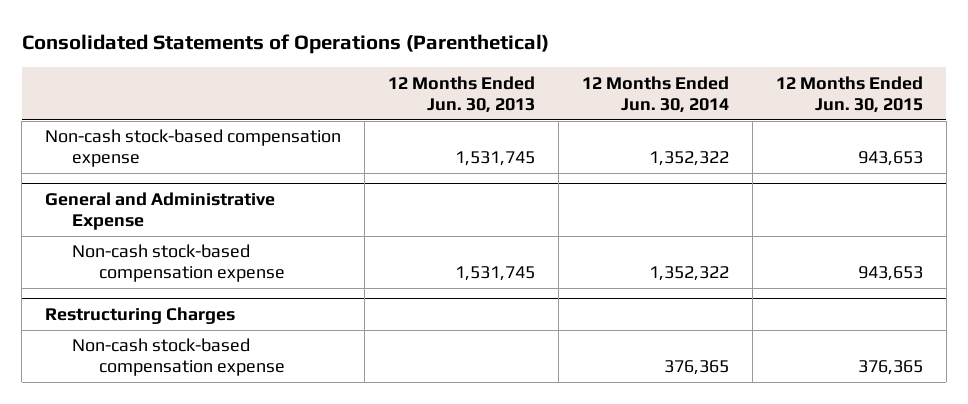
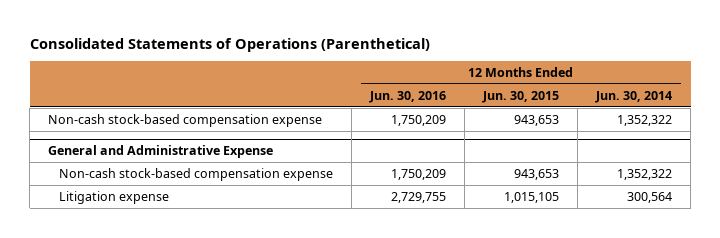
[388,75,536,113] 12 Months Ended Jun. 30, 2013 -> none
none -> [369,90,447,103] Jun. 30, 2016
[45,306,236,324] Restructuring Charges -> none
[72,338,285,377] Non-cash stock-based compensation expense -> none
none -> [59,190,170,204] Litigation expense

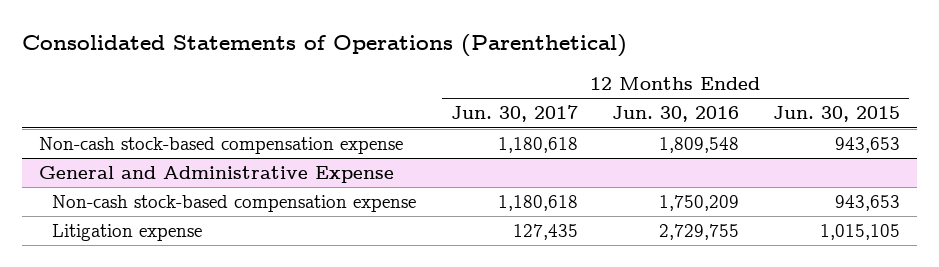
[595,90,673,103] Jun. 30, 2014 -> none
none -> [450,105,578,123] Jun. 30, 2017
[391,114,447,126] 1,750,209 -> [658,137,739,154] 1,809,548

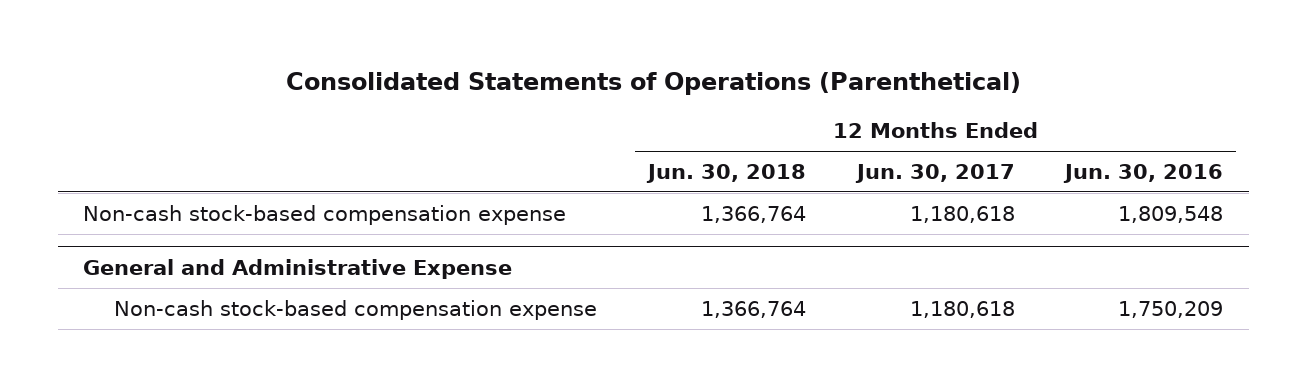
[773,106,901,123] Jun. 30, 2015 -> none
none -> [646,164,807,184] Jun. 30, 2018
[52,224,203,242] Litigation expense -> none

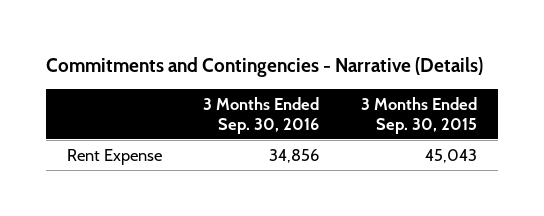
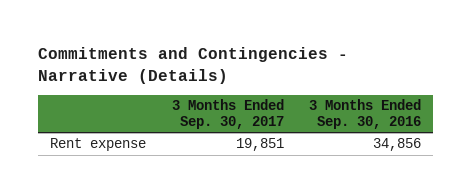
[360,96,477,134] 3 Months Ended Sep. 30, 2015 -> none
none -> [171,99,284,130] 3 Months Ended Sep. 30, 2017
[66,148,162,165] Rent Expense -> [50,138,147,152] Rent expense

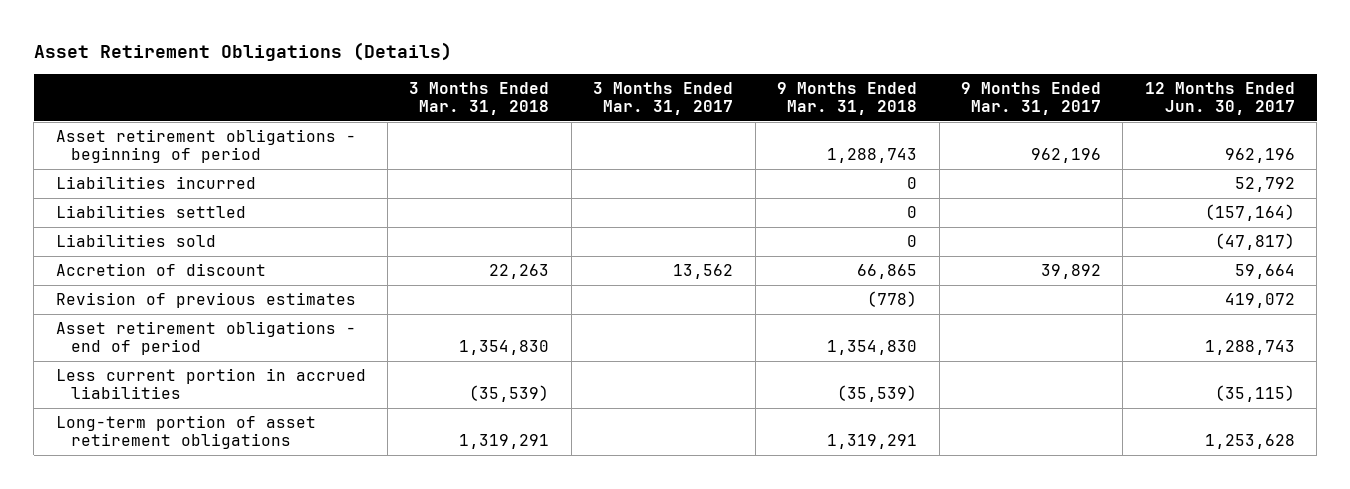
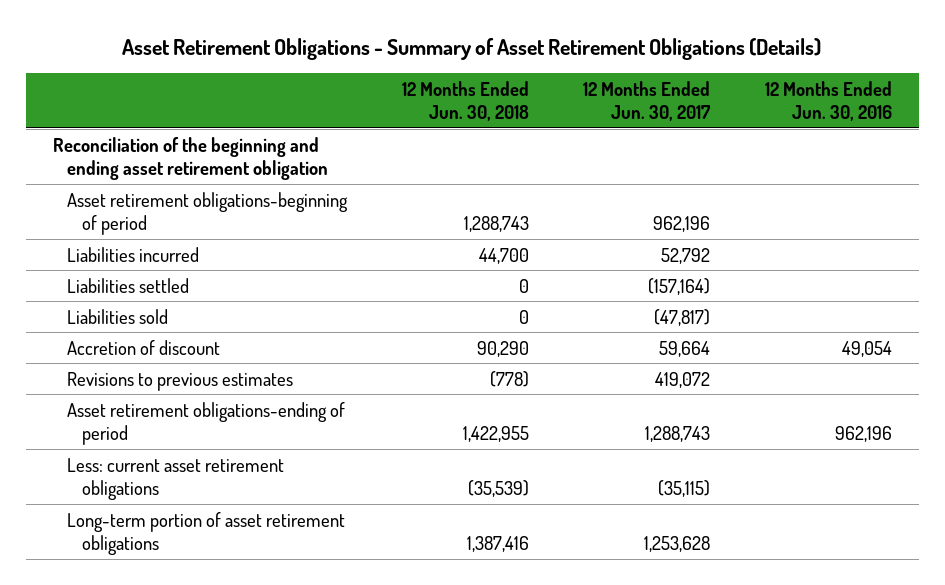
[33,42,452,62] Asset Retirement Obligations (Details) -> [122,37,822,60] Asset Retirement Obligations - Summary of Asset Retirement Obligations (Details)
[409,81,550,116] 3 Months Ended Mar. 31, 2018 -> none
[593,81,734,116] 3 Months Ended Mar. 31, 2017 -> none
[777,81,918,116] 9 Months Ended Mar. 31, 2018 -> none
[960,81,1101,116] 9 Months Ended Mar. 31, 2017 -> none
none -> [401,80,529,121] 12 Months Ended Jun. 30, 2018
none -> [764,80,892,121] 12 Months Ended Jun. 30, 2016
none -> [52,136,329,180] Reconciliation of the beginning and ending asset retirement obligation
[55,129,356,164] Asset retirement obligations - beginning of period -> [67,191,349,235] Asset retirement obligations-beginning of period
[55,292,356,309] Revision of previous estimates -> [67,371,294,391] Revisions to previous estimates
[55,321,356,356] Asset retirement obligations - end of period -> [67,401,346,445] Asset retirement obligations-ending of period
[55,368,366,400] Less current portion in accrued liabilities -> [67,457,285,500] Less: current asset retirement obligations

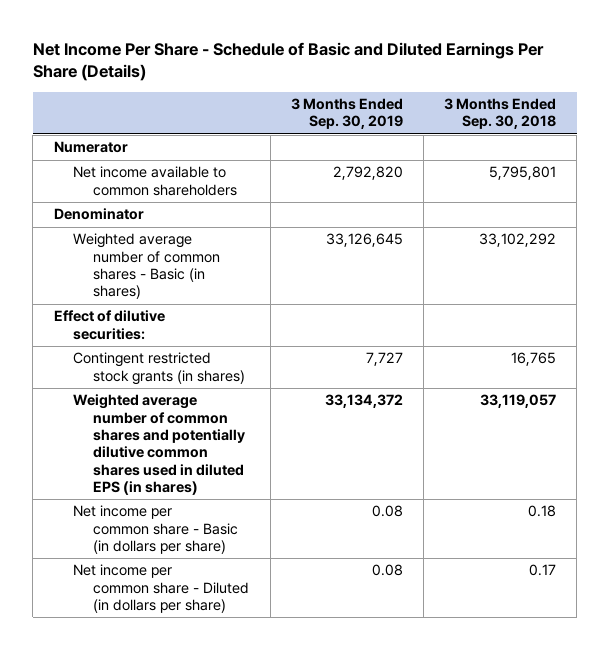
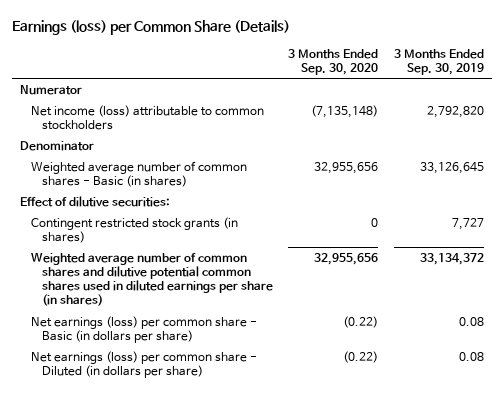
[32,42,544,82] Net Income Per Share - Schedule of Basic and Diluted Earnings Per Share (Details) -> [12,20,291,36] Earnings (loss) per Common Share (Details)
[444,98,557,130] 3 Months Ended Sep. 30, 2018 -> none
none -> [288,49,379,76] 3 Months Ended Sep. 30, 2020
[73,166,238,196] Net income available to common shareholders -> [30,104,264,131] Net income (loss) attributable to common stockholders
[73,394,246,496] Weighted average number of common shares and potentially dilutive common shares used in diluted EPS (in shares) -> [30,252,273,307] Weighted average number of common shares and dilutive potential common shares used in diluted earnings per share (in shares)
[73,505,239,555] Net income per common share - Basic (in dollars per share) -> [30,315,257,344] Net earnings (loss) per common share - Basic (in dollars per share)
[73,564,250,614] Net income per common share - Diluted (in dollars per share) -> [30,350,257,379] Net earnings (loss) per common share - Diluted (in dollars per share)

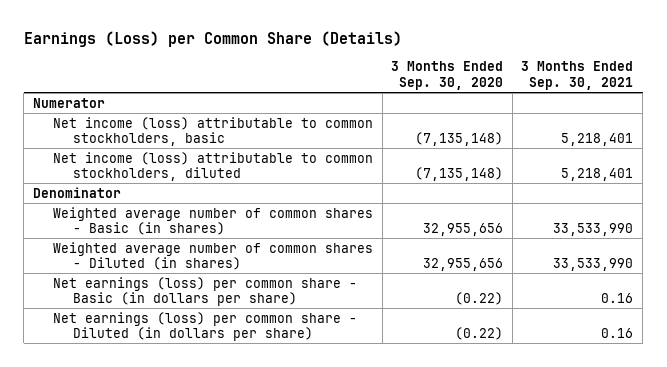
[12,20,291,36] Earnings (loss) per Common Share (Details) -> [23,30,402,47] Earnings (Loss) per Common Share (Details)
[394,49,485,76] 3 Months Ended Sep. 30, 2019 -> none
none -> [521,61,634,90] 3 Months Ended Sep. 30, 2021
[30,104,264,131] Net income (loss) attributable to common stockholders -> [53,116,374,147] Net income (loss) attributable to common stockholders, basic
none -> [53,151,374,182] Net income (loss) attributable to common stockholders, diluted
[20,195,171,207] Effect of dilutive securities: -> none
[30,216,238,244] Contingent restricted stock grants (in shares) -> none
[30,252,273,307] Weighted average number of common shares and dilutive potential common shares used in diluted earnings per share (in shares) -> [53,241,374,271] Weighted average number of common shares - Diluted (in shares)

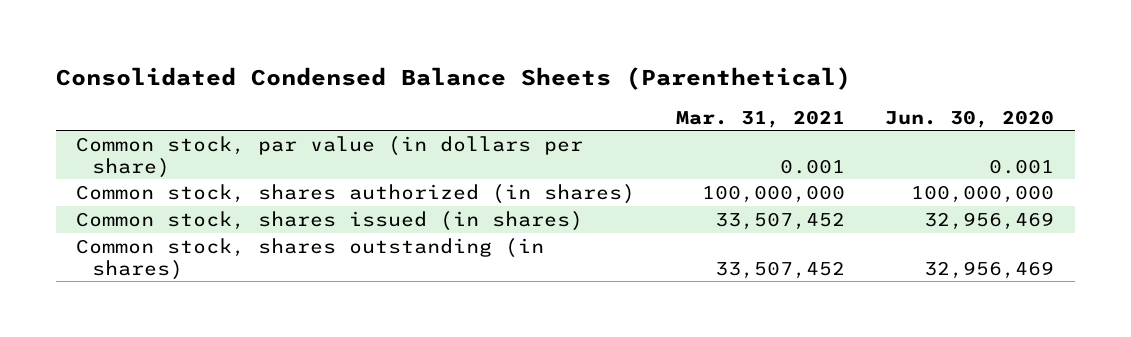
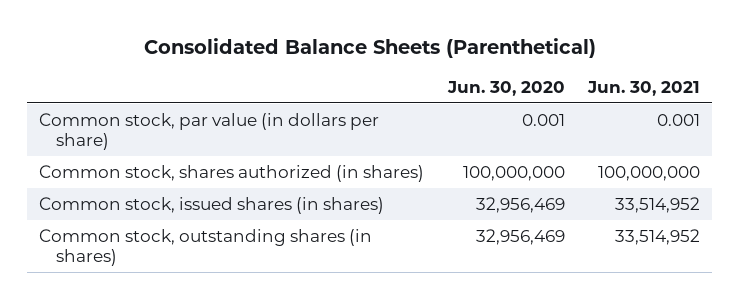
[55,67,851,91] Consolidated Condensed Balance Sheets (Parenthetical) -> [143,38,596,59] Consolidated Balance Sheets (Parenthetical)
[675,109,845,128] Mar. 31, 2021 -> none
none -> [587,80,701,96] Jun. 30, 2021
[76,210,584,231] Common stock, shares issued (in shares) -> [39,196,385,214] Common stock, issued shares (in shares)
[76,237,545,280] Common stock, shares outstanding (in shares) -> [39,228,373,267] Common stock, outstanding shares (in shares)

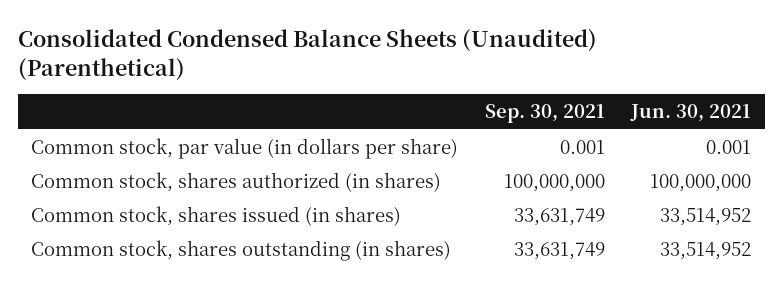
[143,38,596,59] Consolidated Balance Sheets (Parenthetical) -> [17,28,597,81] Consolidated Condensed Balance Sheets (Unaudited) (Parenthetical)
[446,80,565,96] Jun. 30, 2020 -> none
none -> [484,104,605,124] Sep. 30, 2021
[39,196,385,214] Common stock, issued shares (in shares) -> [30,205,401,226] Common stock, shares issued (in shares)
[39,228,373,267] Common stock, outstanding shares (in shares) -> [30,239,451,261] Common stock, shares outstanding (in shares)

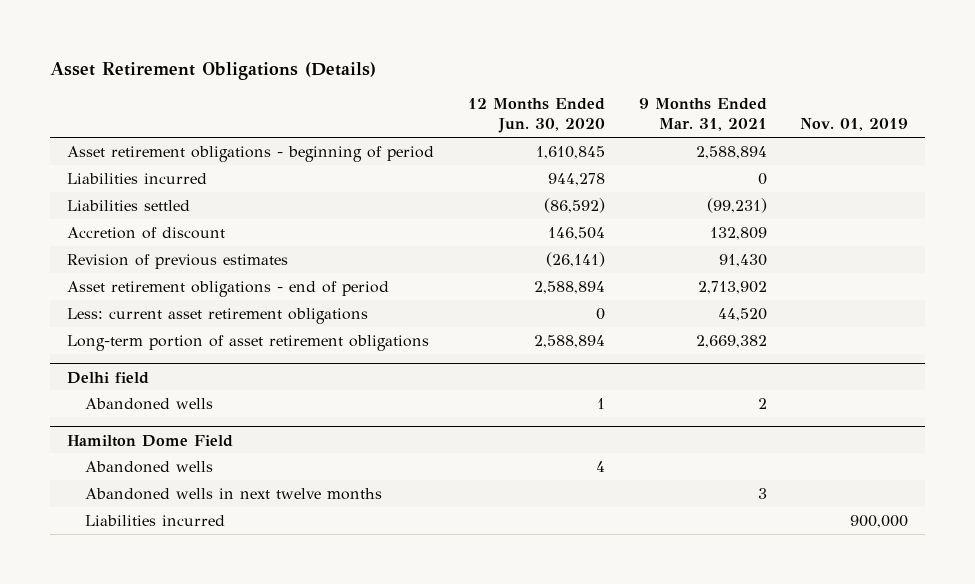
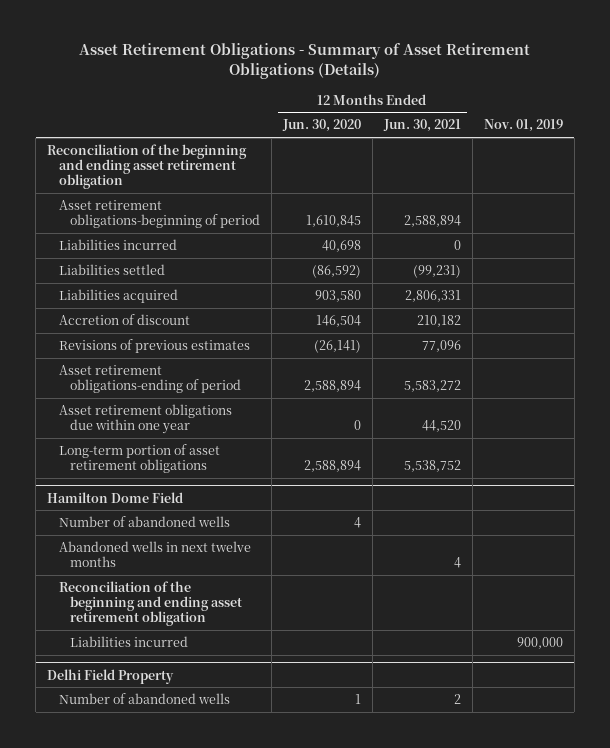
[50,61,377,80] Asset Retirement Obligations (Details) -> [79,43,531,79] Asset Retirement Obligations - Summary of Asset Retirement Obligations (Details)
[638,98,767,132] 9 Months Ended Mar. 31, 2021 -> none
none -> [383,119,462,133] Jun. 30, 2021
none -> [47,144,248,190] Reconciliation of the beginning and ending asset retirement obligation
[67,145,435,162] Asset retirement obligations - beginning of period -> [58,200,261,229] Asset retirement obligations-beginning of period
[547,172,605,186] 944,278 -> [322,240,362,253] 40,698
none -> [58,289,178,304] Liabilities acquired
[67,253,289,269] Revision of previous estimates -> [58,339,250,354] Revisions of previous estimates
[67,280,390,297] Asset retirement obligations - end of period -> [58,365,242,394] Asset retirement obligations-ending of period
[67,307,369,324] Less: current asset retirement obligations -> [58,404,232,435] Asset retirement obligations due within one year
[67,371,150,384] Delhi field -> none
[85,397,214,410] Abandoned wells -> none
[85,460,214,473] Abandoned wells -> [58,516,230,528] Number of abandoned wells
none -> [58,581,243,627] Reconciliation of the beginning and ending asset retirement obligation
none -> [47,668,175,684] Delhi Field Property
none -> [58,693,230,705] Number of abandoned wells

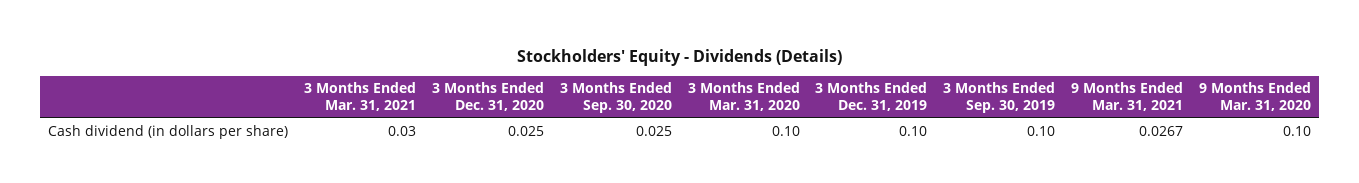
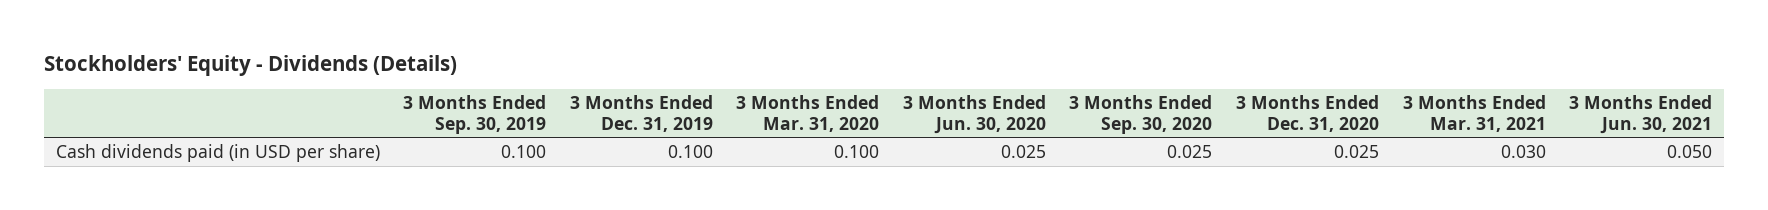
[1071,82,1184,112] 9 Months Ended Mar. 31, 2021 -> none
[1198,82,1311,112] 9 Months Ended Mar. 31, 2020 -> none
none -> [902,95,1046,134] 3 Months Ended Jun. 30, 2020
none -> [1569,95,1713,134] 3 Months Ended Jun. 30, 2021
[48,125,289,140] Cash dividend (in dollars per share) -> [55,144,380,163] Cash dividends paid (in USD per share)
[388,126,417,137] 0.03 -> [1500,145,1546,159] 0.030
[771,126,800,137] 0.10 -> [834,145,880,159] 0.100
[899,126,928,137] 0.10 -> [667,145,713,159] 0.100
[1027,126,1056,137] 0.10 -> [501,145,547,159] 0.100

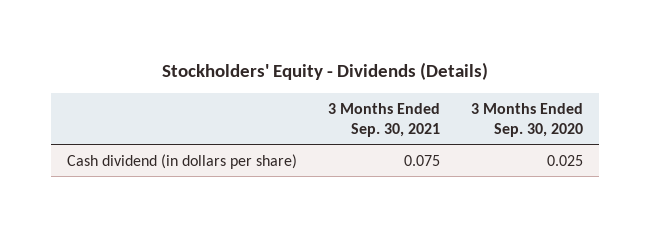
[403,95,547,134] 3 Months Ended Sep. 30, 2019 -> none
[569,95,713,132] 3 Months Ended Dec. 31, 2019 -> none
[736,95,880,132] 3 Months Ended Mar. 31, 2020 -> none
[902,95,1046,134] 3 Months Ended Jun. 30, 2020 -> none
[1235,95,1379,132] 3 Months Ended Dec. 31, 2020 -> none
[1402,95,1546,132] 3 Months Ended Mar. 31, 2021 -> none
[1569,95,1713,134] 3 Months Ended Jun. 30, 2021 -> none
none -> [328,102,441,137] 3 Months Ended Sep. 30, 2021
[55,144,380,163] Cash dividends paid (in USD per share) -> [66,153,297,169] Cash dividend (in dollars per share)

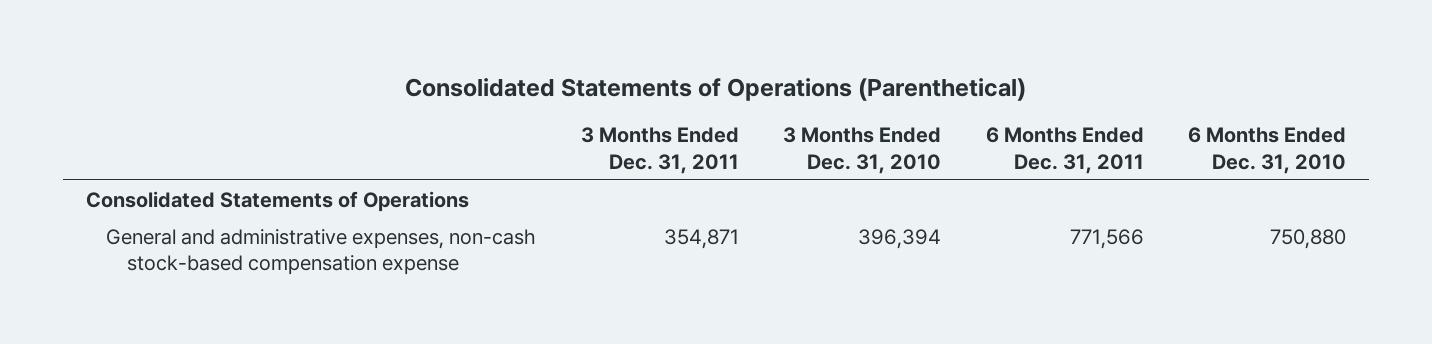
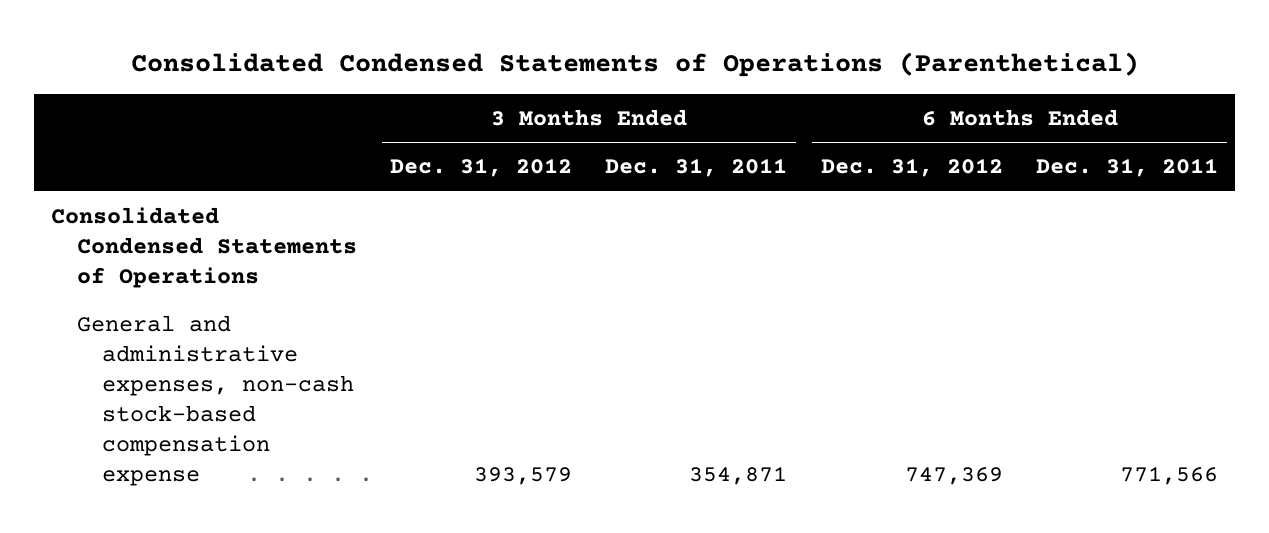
[404,77,1026,101] Consolidated Statements of Operations (Parenthetical) -> [130,51,1139,77] Consolidated Condensed Statements of Operations (Parenthetical)
[783,126,942,174] 3 Months Ended Dec. 31, 2010 -> none
[1188,126,1347,174] 6 Months Ended Dec. 31, 2010 -> none
none -> [390,158,573,178] Dec. 31, 2012
none -> [820,158,1003,178] Dec. 31, 2012
[85,190,469,212] Consolidated Statements of Operations -> [51,206,357,289] Consolidated Condensed Statements of Operations

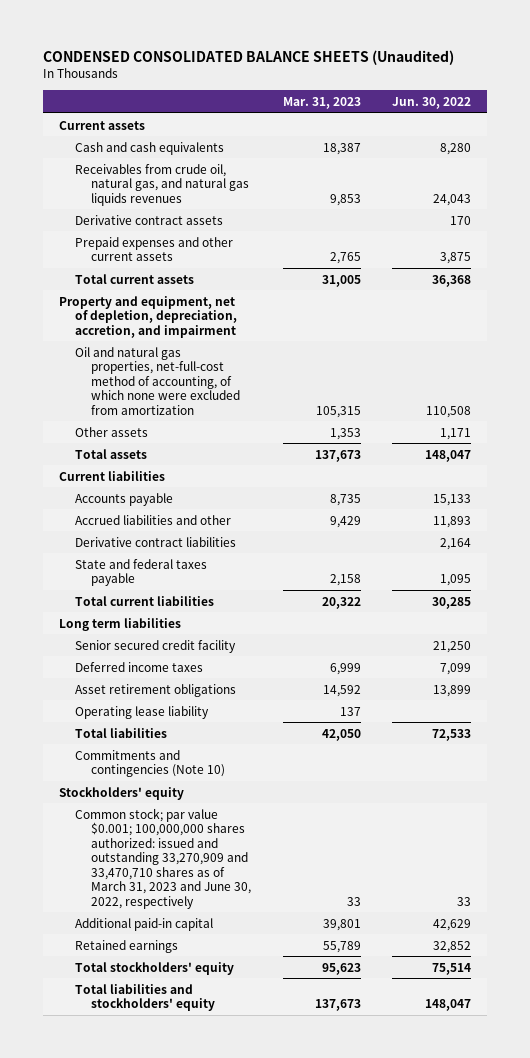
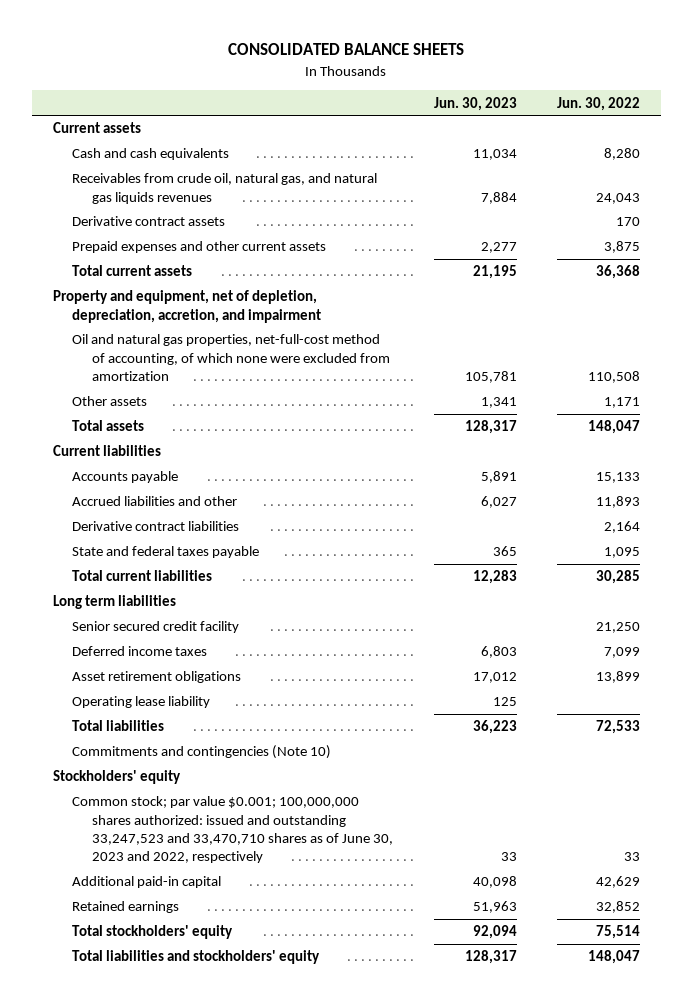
[42,49,454,65] CONDENSED CONSOLIDATED BALANCE SHEETS (Unaudited) -> [228,43,465,56] CONSOLIDATED BALANCE SHEETS
[282,96,361,109] Mar. 31, 2023 -> none
none -> [433,96,517,111] Jun. 30, 2023
[74,807,251,909] Common stock; par value $0.001; 100,000,000 shares authorized: issued and outstanding 33,270,909 and 33,470,710 shares as of March 31, 2023 and June 30, 2022, respectively -> [72,796,394,864] Common stock; par value $0.001; 100,000,000 shares authorized: issued and outstanding 33,247,523 and 33,470,710 shares as of June 30, 2023 and 2022, respectively

